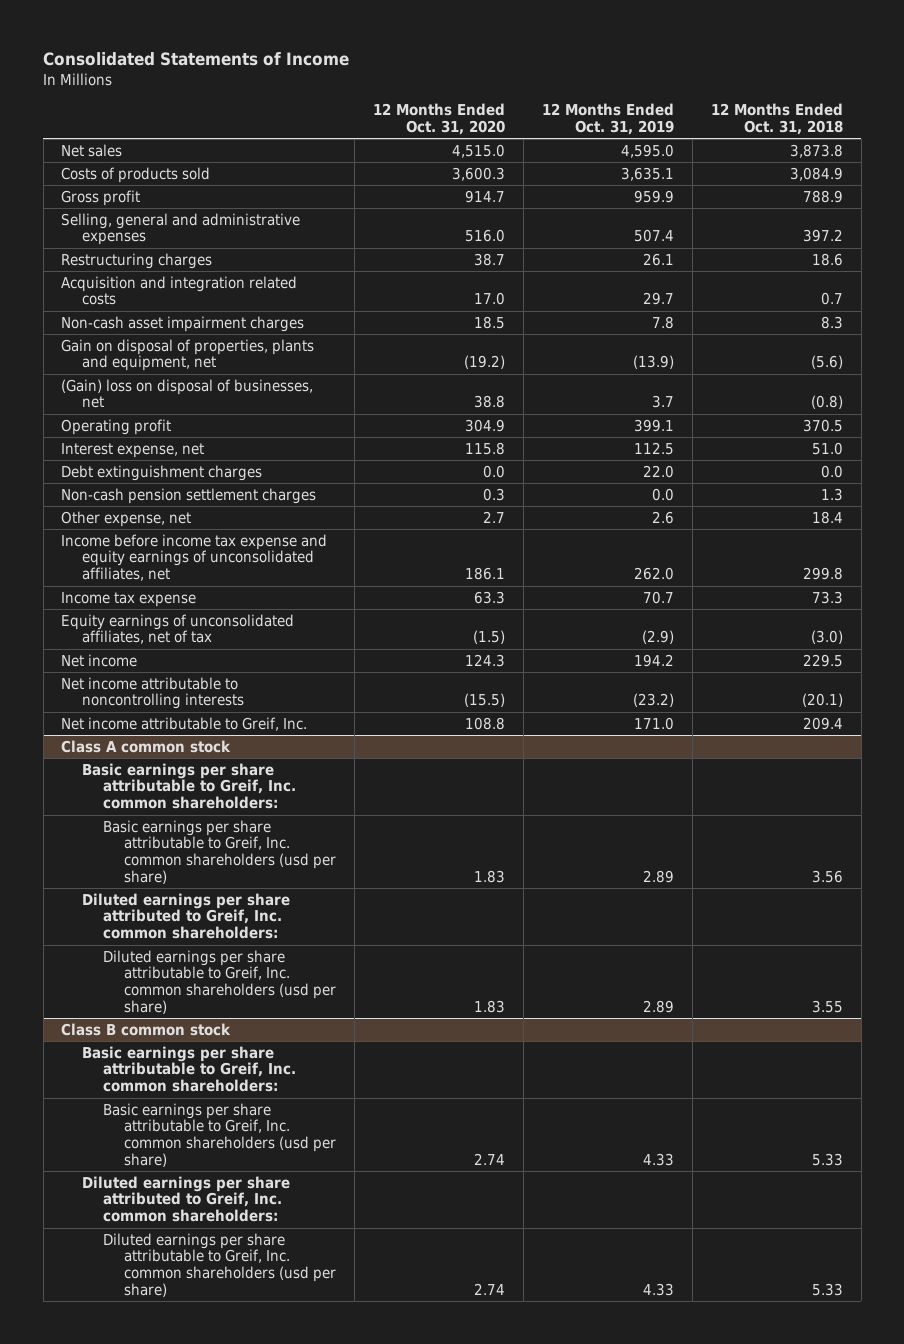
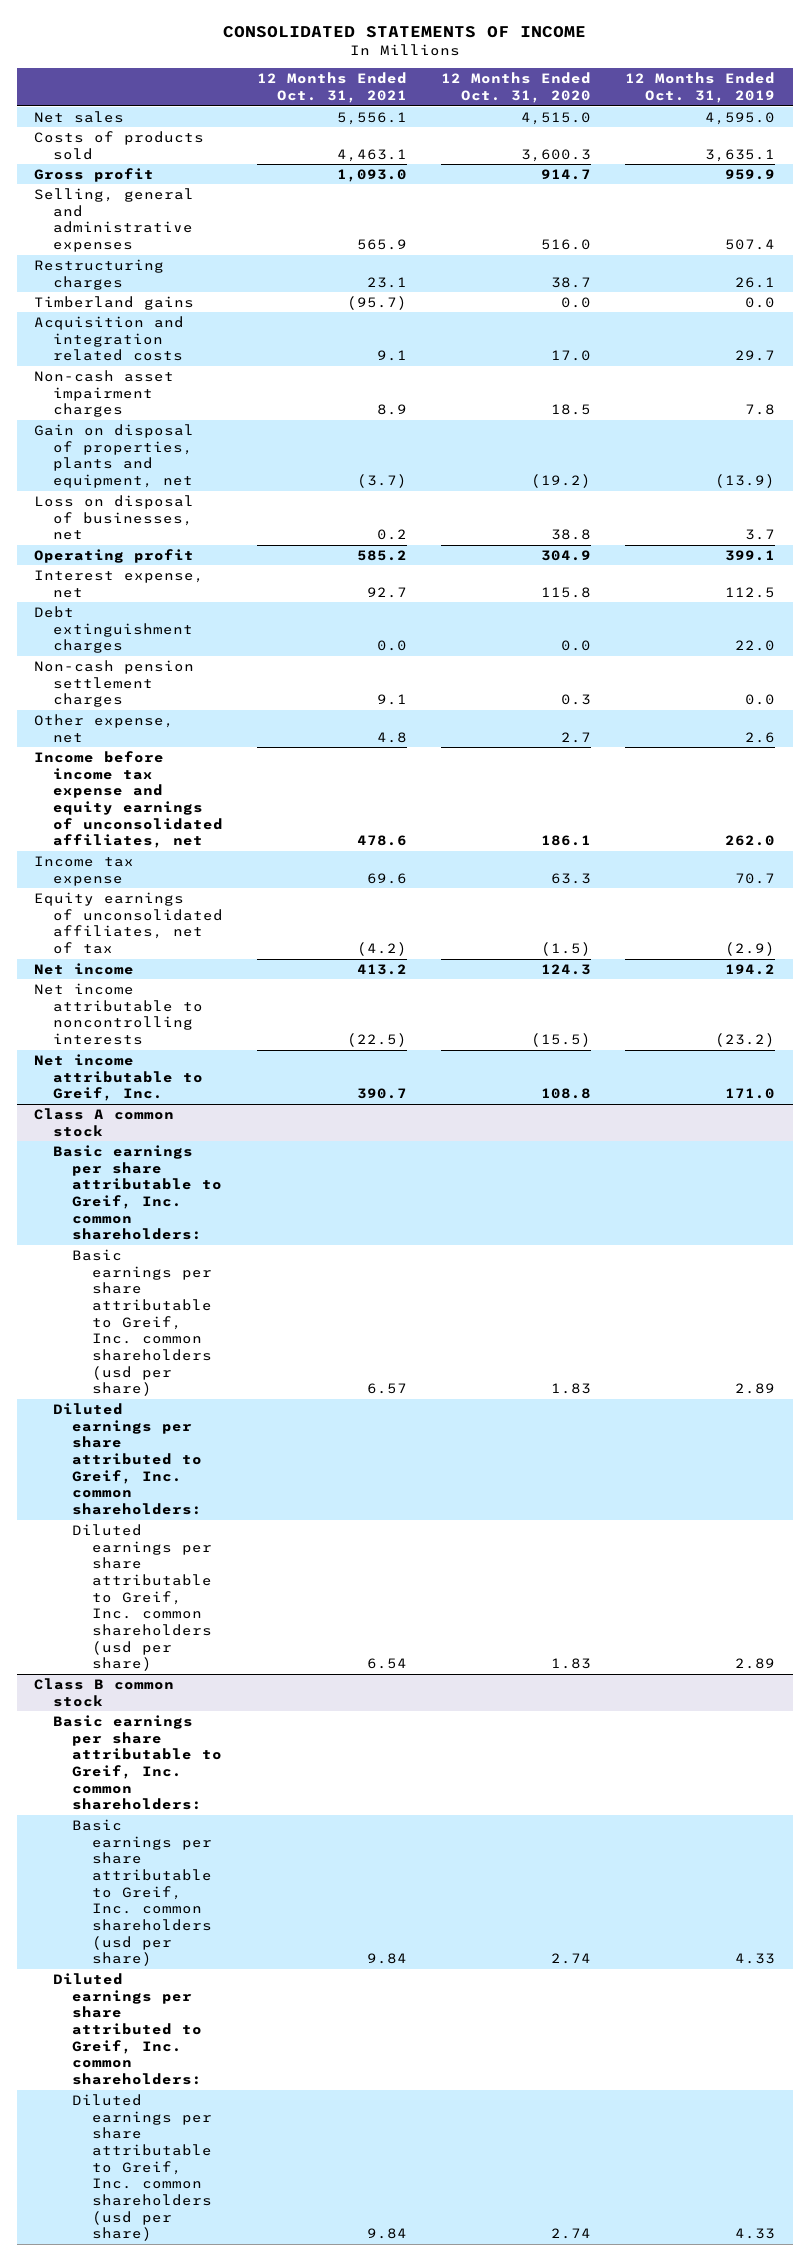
[43,52,350,67] Consolidated Statements of Income -> [222,26,586,39] CONSOLIDATED STATEMENTS OF INCOME
[710,103,843,136] 12 Months Ended Oct. 31, 2018 -> none
none -> [257,72,408,104] 12 Months Ended Oct. 31, 2021
none -> [33,295,194,310] Timberland gains
[61,378,314,409] (Gain) loss on disposal of businesses, net -> [33,494,194,541] Loss on disposal of businesses, net

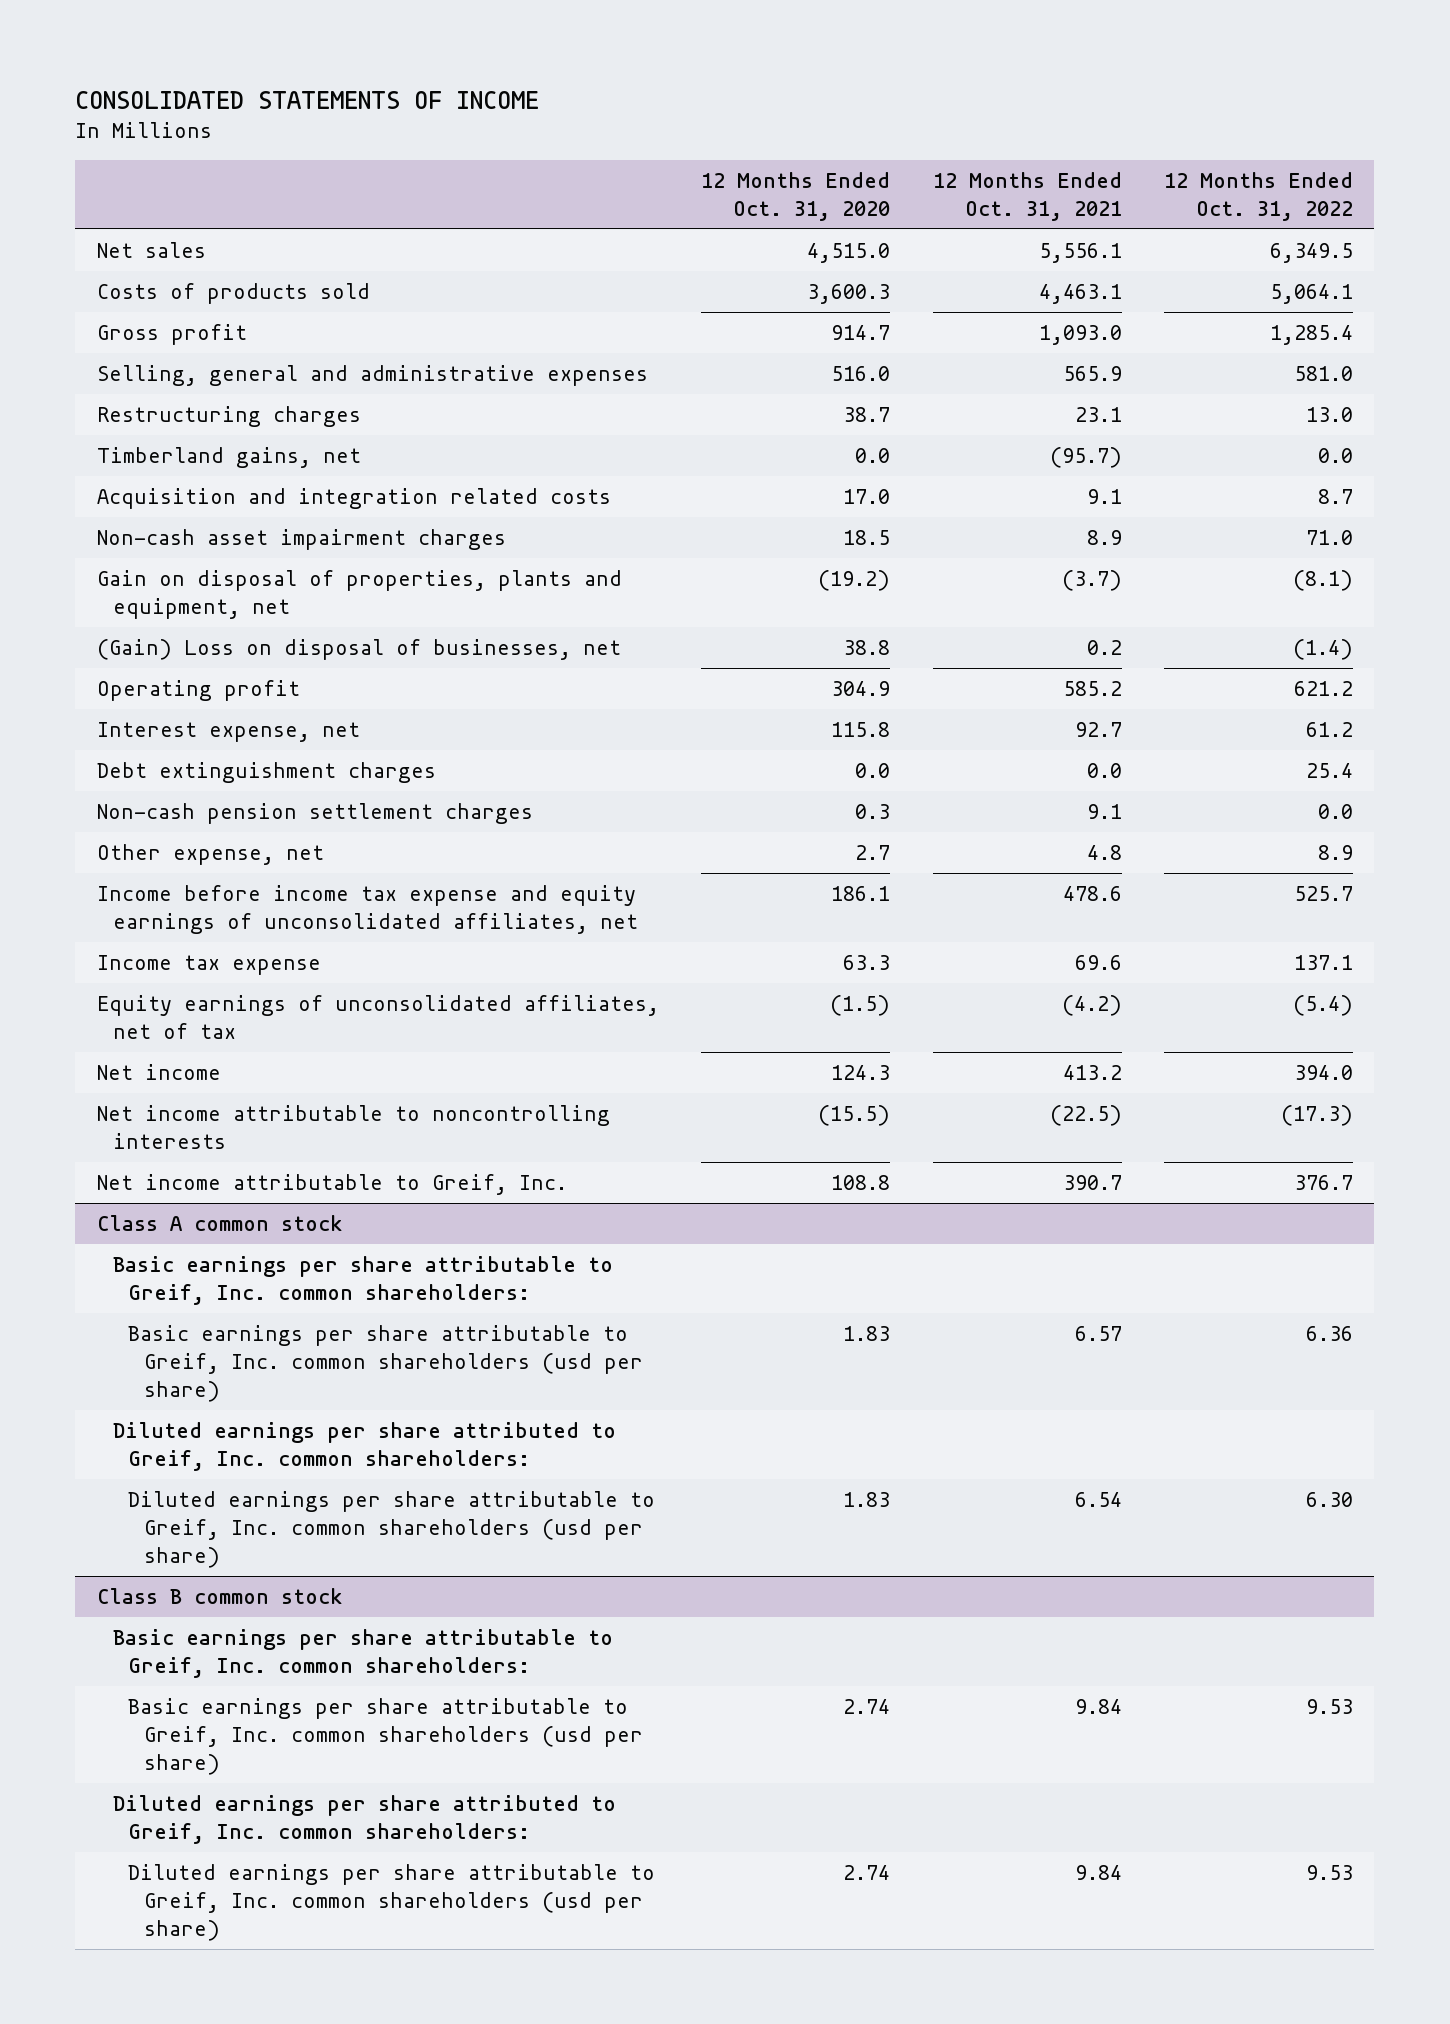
[625,72,776,104] 12 Months Ended Oct. 31, 2019 -> none
none -> [1164,171,1354,221] 12 Months Ended Oct. 31, 2022
[33,295,194,310] Timberland gains -> [96,446,361,468] Timberland gains, net
[33,494,194,541] Loss on disposal of businesses, net -> [96,638,621,660] (Gain) Loss on disposal of businesses, net

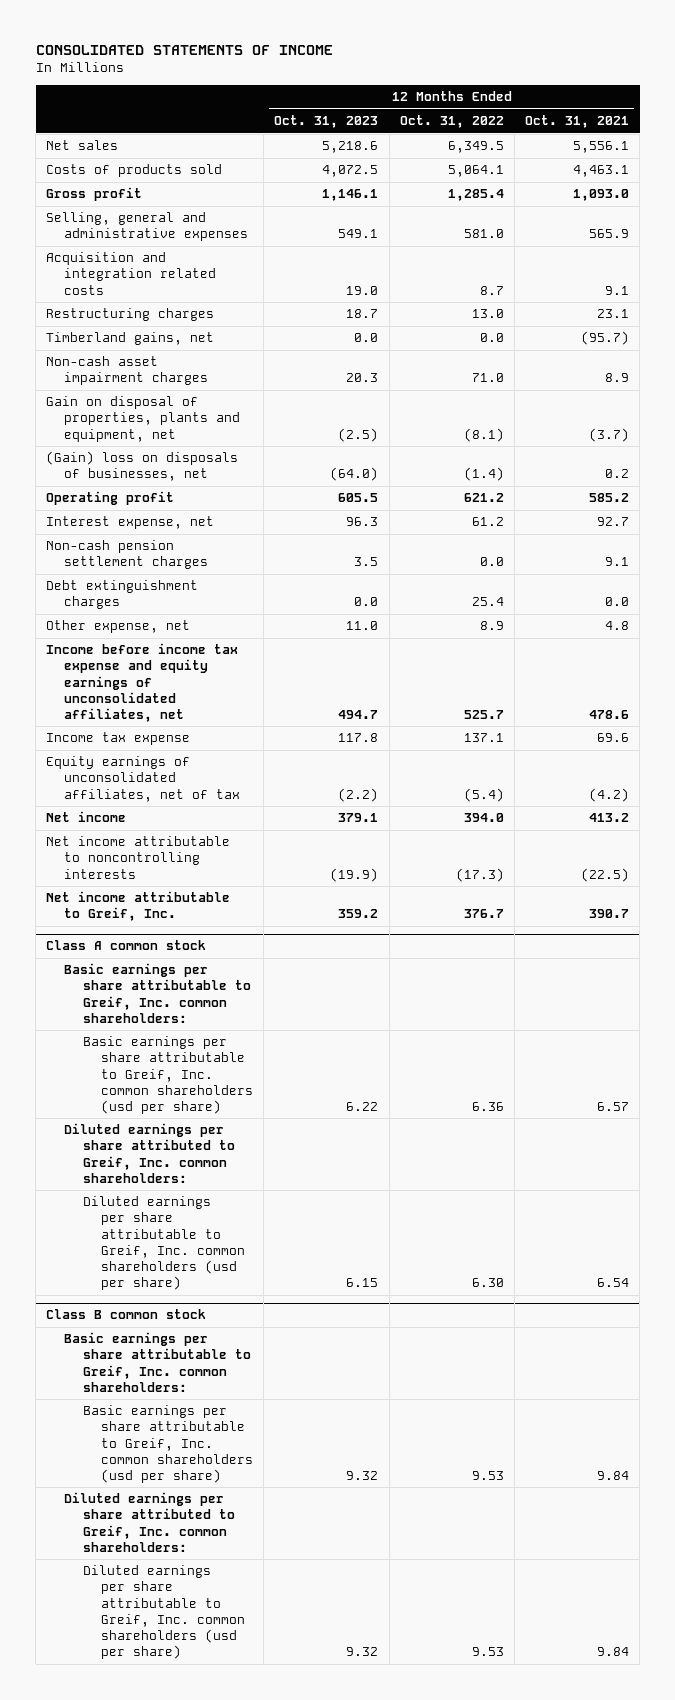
[701,171,891,221] 12 Months Ended Oct. 31, 2020 -> none
none -> [274,115,379,129] Oct. 31, 2023
[96,487,611,509] Acquisition and integration related costs -> [46,252,217,295] Acquisition and integration related costs
[96,638,621,660] (Gain) Loss on disposal of businesses, net -> [46,451,239,482] (Gain) loss on disposals of businesses, net
[96,761,436,783] Debt extinguishment charges -> [46,580,199,610] Debt extinguishment charges

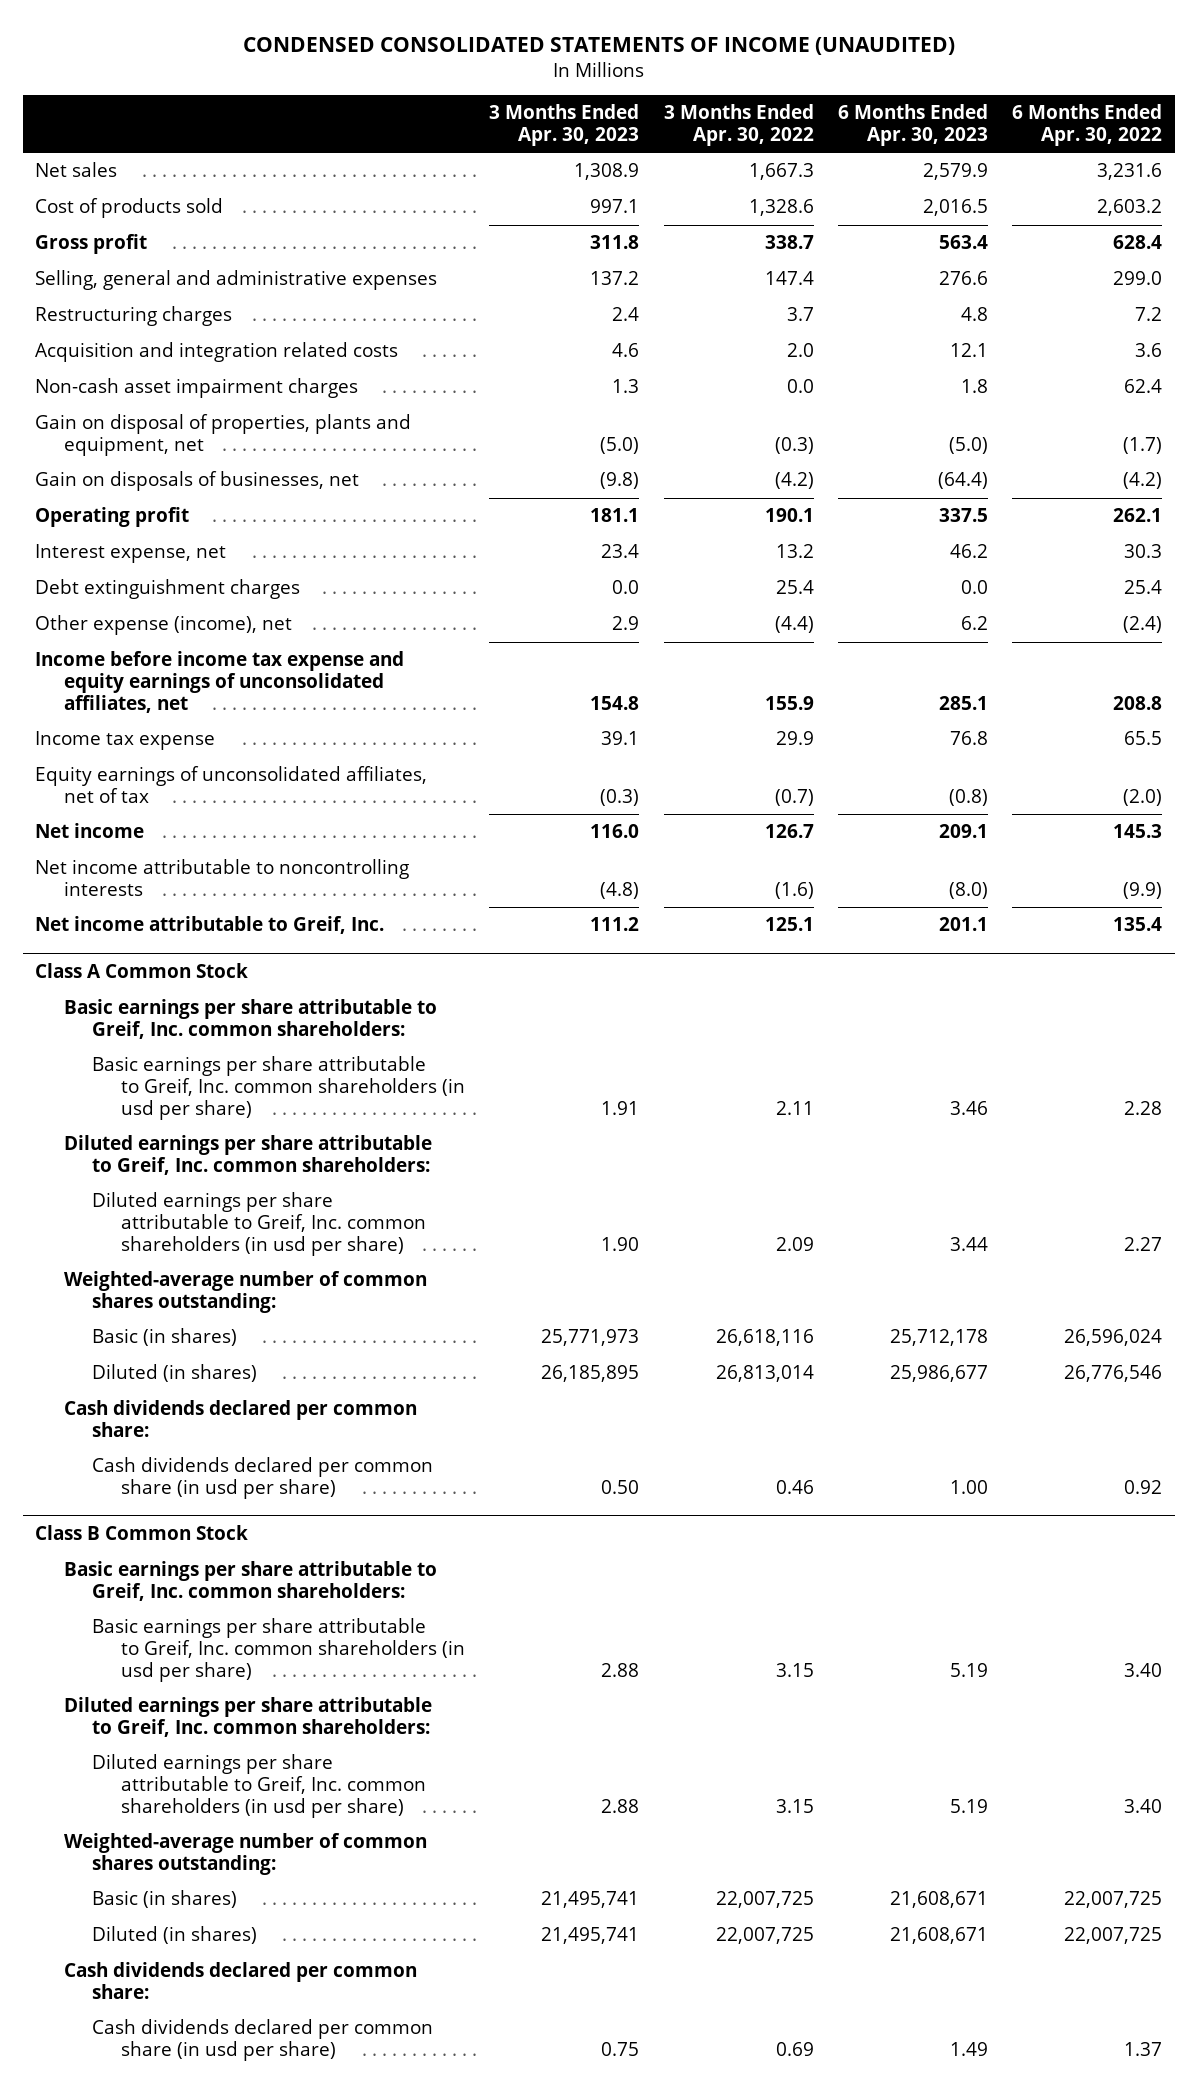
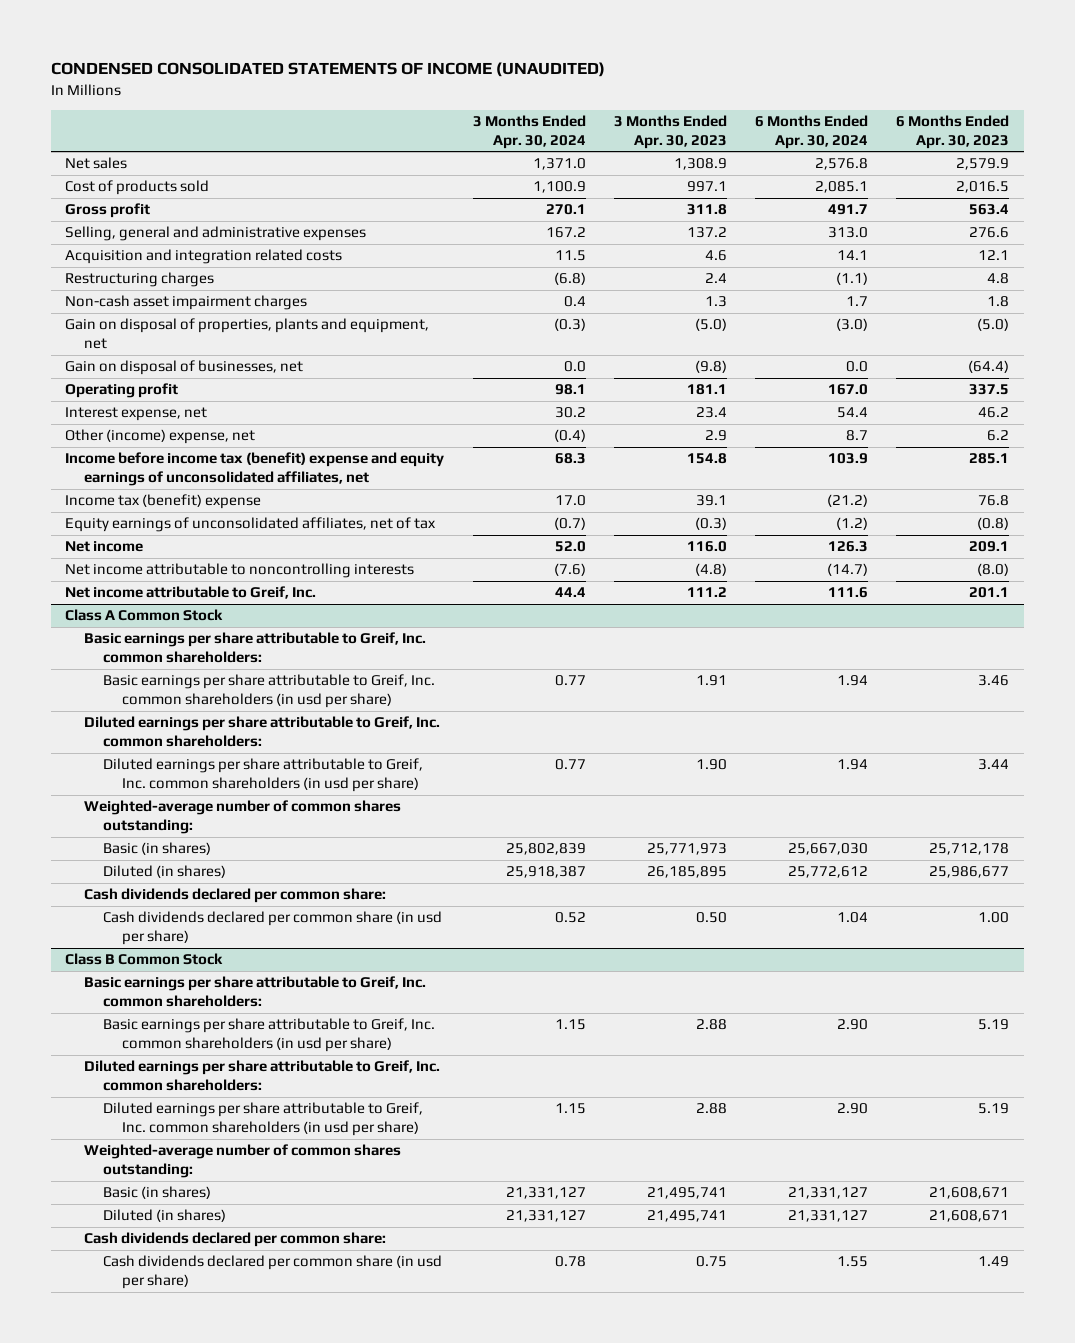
[663,104,814,146] 3 Months Ended Apr. 30, 2022 -> none
[1012,104,1163,146] 6 Months Ended Apr. 30, 2022 -> none
none -> [472,114,586,149] 3 Months Ended Apr. 30, 2024
none -> [755,114,869,149] 6 Months Ended Apr. 30, 2024
[35,306,233,327] Restructuring charges -> [65,272,215,288] Restructuring charges
[35,471,360,492] Gain on disposals of businesses, net -> [65,360,304,376] Gain on disposal of businesses, net
[35,579,301,600] Debt extinguishment charges -> none
[35,615,293,636] Other expense (income), net -> [65,429,256,445] Other (income) expense, net
[35,651,405,713] Income before income tax expense and equity earnings of unconsolidated affiliates, net -> [65,452,445,487] Income before income tax (benefit) expense and equity earnings of unconsolidated affiliates, net
[35,731,216,751] Income tax expense -> [65,494,262,510] Income tax (benefit) expense

